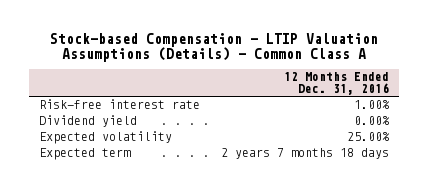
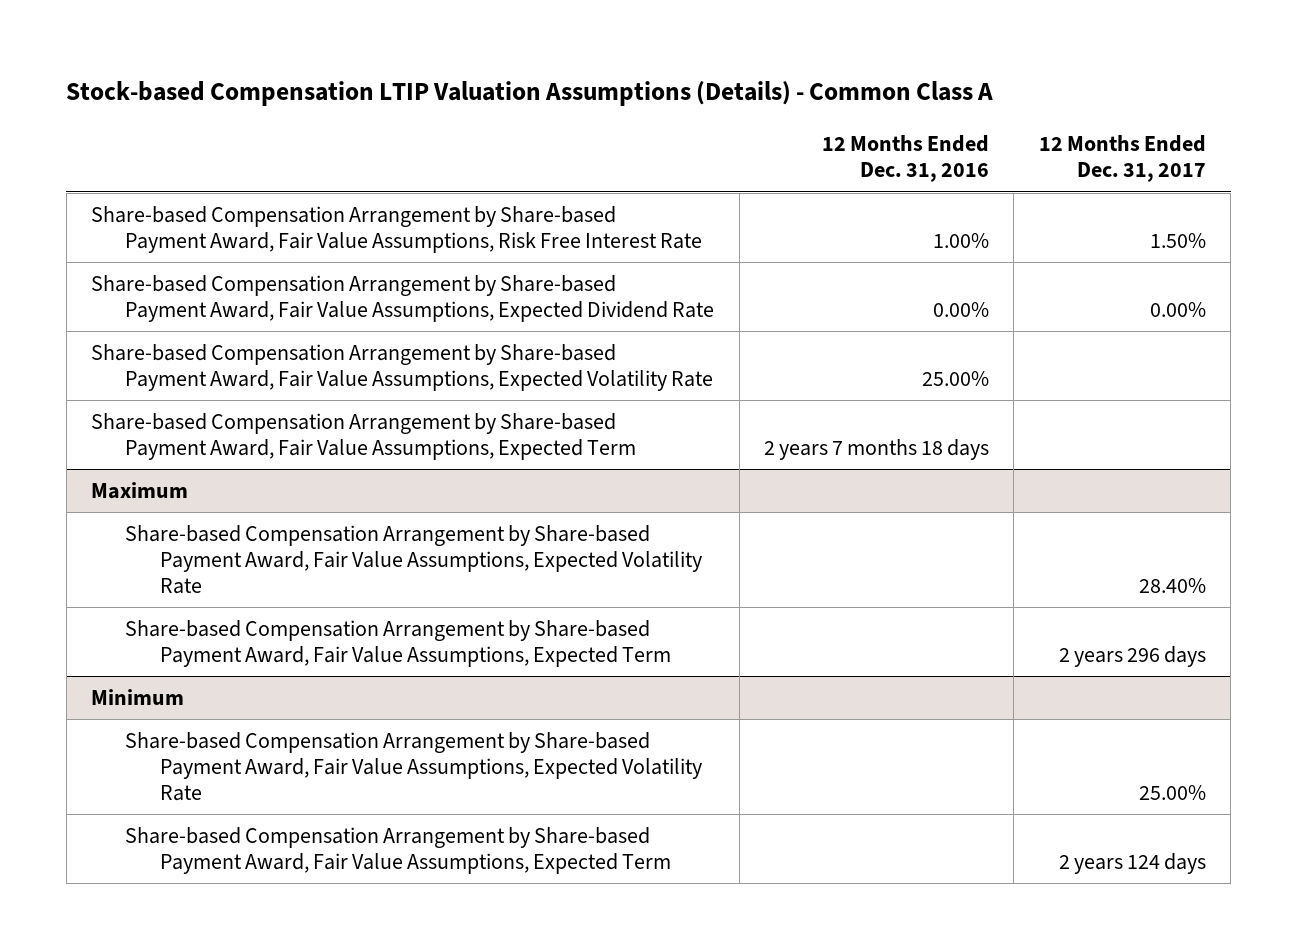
[49,33,378,63] Stock-based Compensation - LTIP Valuation Assumptions (Details) - Common Class A -> [66,81,994,107] Stock-based Compensation LTIP Valuation Assumptions (Details) - Common Class A
none -> [1038,135,1206,183] 12 Months Ended Dec. 31, 2017
[39,99,201,110] Risk-free interest rate -> [91,205,703,253] Share-based Compensation Arrangement by Share-based Payment Award, Fair Value Assumptions, Risk Free Interest Rate
[39,115,138,128] Dividend yield -> [91,274,715,322] Share-based Compensation Arrangement by Share-based Payment Award, Fair Value Assumptions, Expected Dividend Rate
[39,131,173,145] Expected volatility -> [91,343,714,391] Share-based Compensation Arrangement by Share-based Payment Award, Fair Value Assumptions, Expected Volatility Rate
[39,148,132,161] Expected term -> [91,412,637,460] Share-based Compensation Arrangement by Share-based Payment Award, Fair Value Assumptions, Expected Term
none -> [91,481,189,499] Maximum
none -> [125,524,702,594] Share-based Compensation Arrangement by Share-based Payment Award, Fair Value Assumptions, Expected Volatility Rate
none -> [125,619,671,667] Share-based Compensation Arrangement by Share-based Payment Award, Fair Value Assumptions, Expected Term
none -> [91,688,185,705] Minimum
none -> [125,731,702,801] Share-based Compensation Arrangement by Share-based Payment Award, Fair Value Assumptions, Expected Volatility Rate
none -> [125,826,671,874] Share-based Compensation Arrangement by Share-based Payment Award, Fair Value Assumptions, Expected Term

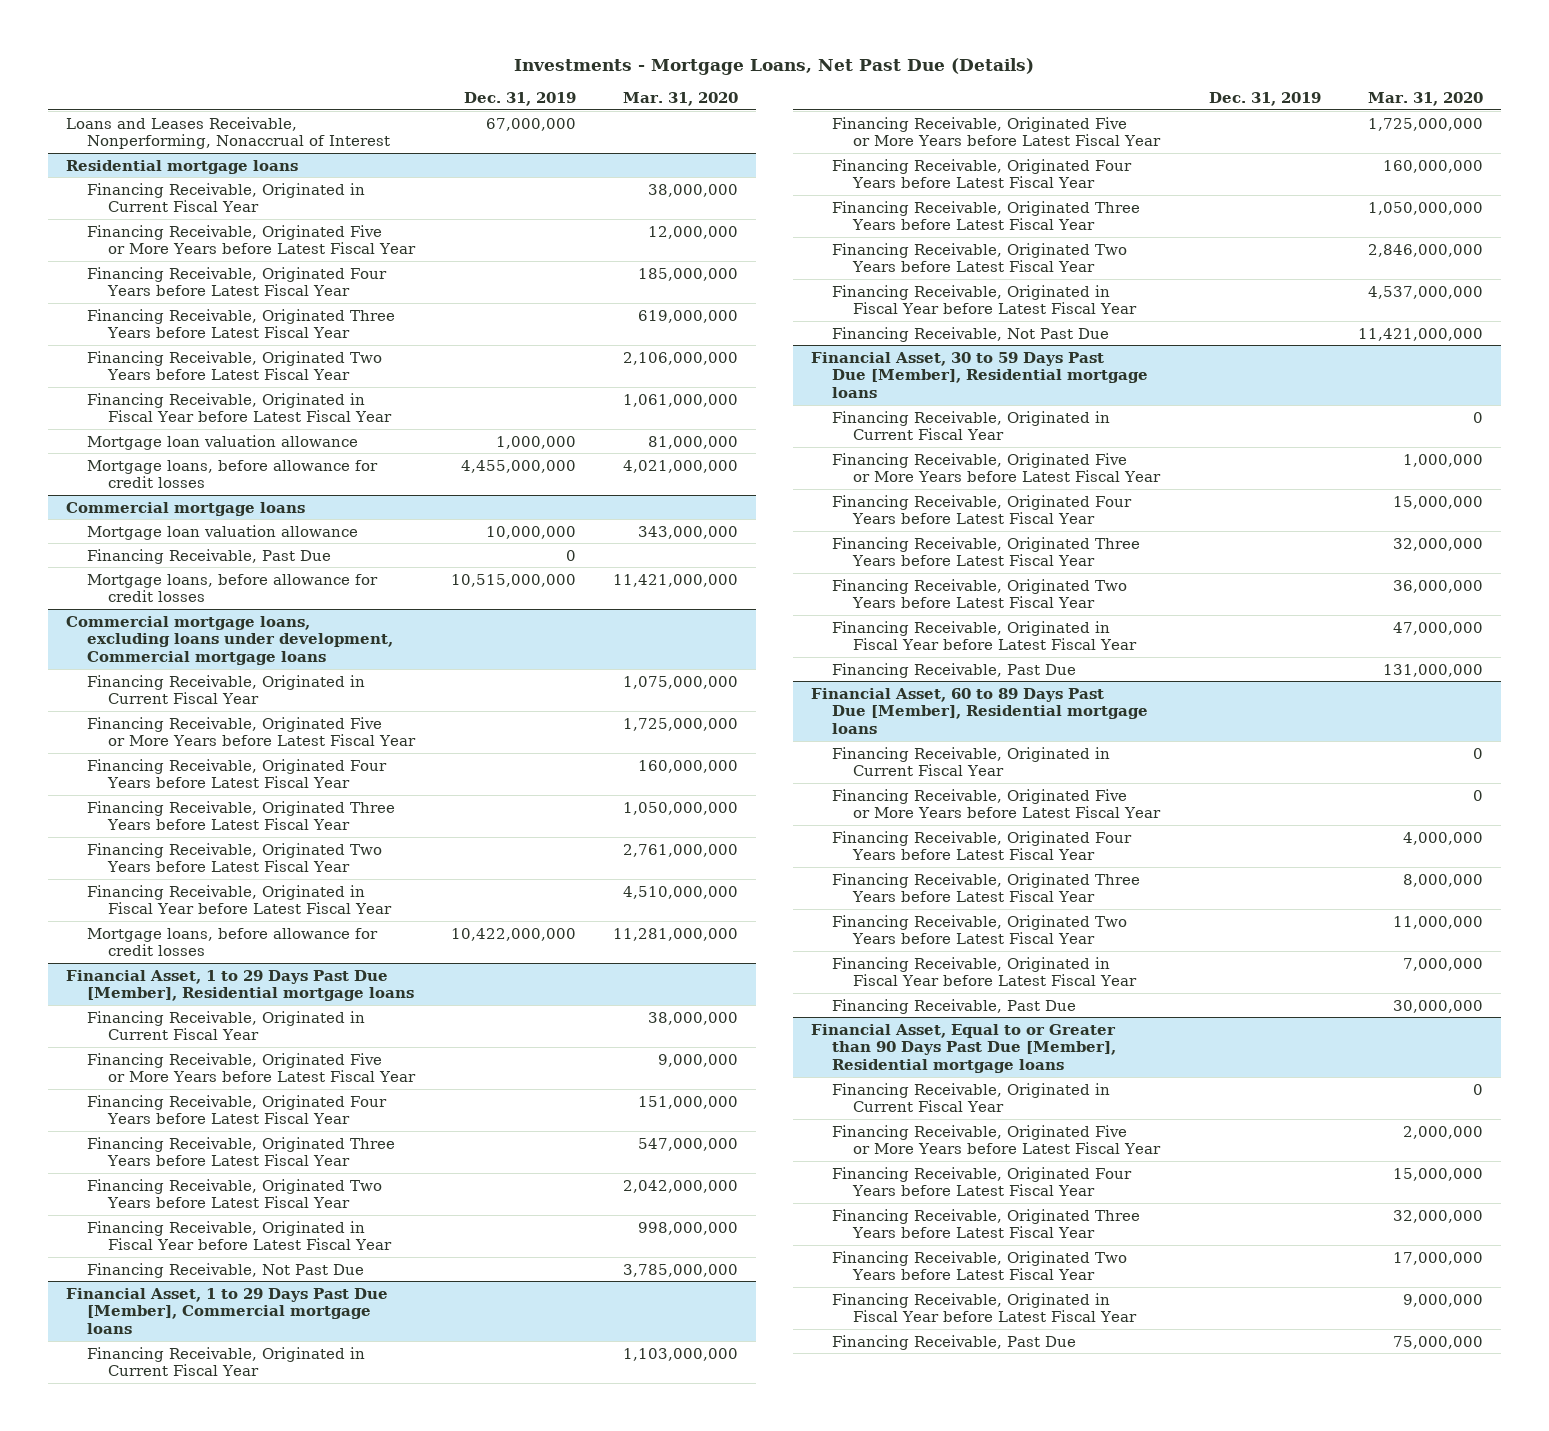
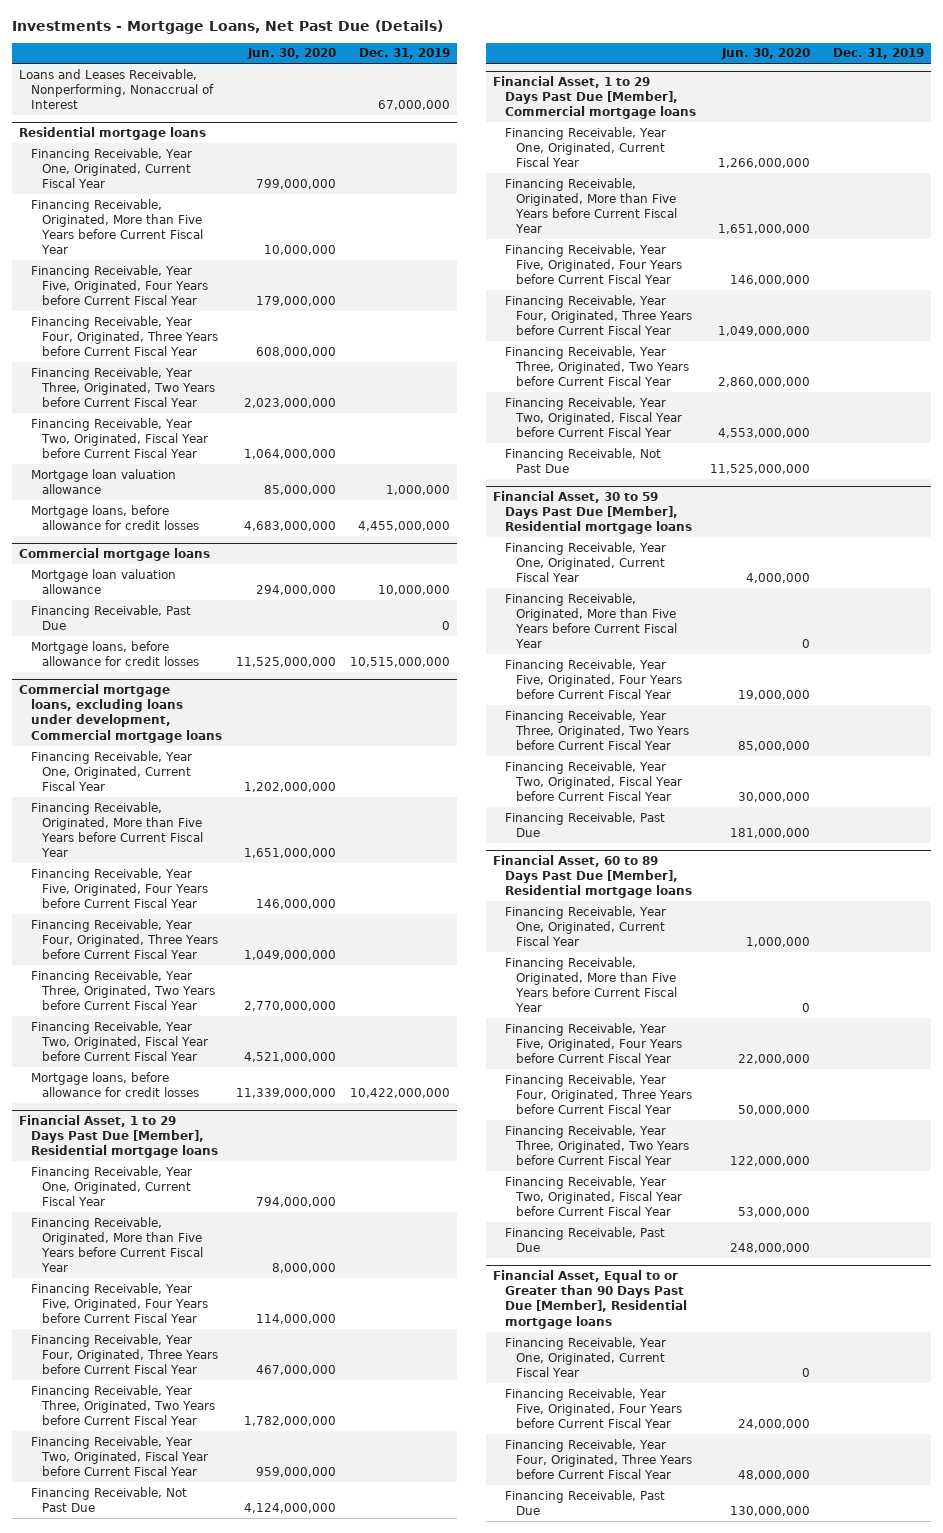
[622,91,738,106] Mar. 31, 2020 -> none
none -> [246,48,336,60] Jun. 30, 2020
[86,182,365,213] Financing Receivable, Originated in Current Fiscal Year -> [30,147,192,188] Financing Receivable, Year One, Originated, Current Fiscal Year
[86,224,416,255] Financing Receivable, Originated Five or More Years before Latest Fiscal Year -> [30,198,203,255] Financing Receivable, Originated, More than Five Years before Current Fiscal Year
[86,266,387,297] Financing Receivable, Originated Four Years before Latest Fiscal Year -> [30,264,208,305] Financing Receivable, Year Five, Originated, Four Years before Current Fiscal Year
[86,308,395,339] Financing Receivable, Originated Three Years before Latest Fiscal Year -> [30,315,218,356] Financing Receivable, Year Four, Originated, Three Years before Current Fiscal Year
[86,350,382,381] Financing Receivable, Originated Two Years before Latest Fiscal Year -> [30,366,215,407] Financing Receivable, Year Three, Originated, Two Years before Current Fiscal Year
[86,392,392,423] Financing Receivable, Originated in Fiscal Year before Latest Fiscal Year -> [30,417,208,458] Financing Receivable, Year Two, Originated, Fiscal Year before Current Fiscal Year
[86,674,365,705] Financing Receivable, Originated in Current Fiscal Year -> [30,750,192,791] Financing Receivable, Year One, Originated, Current Fiscal Year
[86,716,416,747] Financing Receivable, Originated Five or More Years before Latest Fiscal Year -> [30,801,203,858] Financing Receivable, Originated, More than Five Years before Current Fiscal Year
[86,758,387,789] Financing Receivable, Originated Four Years before Latest Fiscal Year -> [30,867,208,908] Financing Receivable, Year Five, Originated, Four Years before Current Fiscal Year
[86,800,395,831] Financing Receivable, Originated Three Years before Latest Fiscal Year -> [30,918,218,959] Financing Receivable, Year Four, Originated, Three Years before Current Fiscal Year
[86,842,382,873] Financing Receivable, Originated Two Years before Latest Fiscal Year -> [30,969,215,1010] Financing Receivable, Year Three, Originated, Two Years before Current Fiscal Year
[86,884,392,915] Financing Receivable, Originated in Fiscal Year before Latest Fiscal Year -> [30,1020,208,1061] Financing Receivable, Year Two, Originated, Fiscal Year before Current Fiscal Year
[86,1010,365,1041] Financing Receivable, Originated in Current Fiscal Year -> [30,1165,192,1206] Financing Receivable, Year One, Originated, Current Fiscal Year
[86,1052,416,1083] Financing Receivable, Originated Five or More Years before Latest Fiscal Year -> [30,1216,203,1273] Financing Receivable, Originated, More than Five Years before Current Fiscal Year
[86,1094,387,1125] Financing Receivable, Originated Four Years before Latest Fiscal Year -> [30,1282,208,1323] Financing Receivable, Year Five, Originated, Four Years before Current Fiscal Year
[86,1136,395,1167] Financing Receivable, Originated Three Years before Latest Fiscal Year -> [30,1333,218,1374] Financing Receivable, Year Four, Originated, Three Years before Current Fiscal Year
[86,1178,382,1209] Financing Receivable, Originated Two Years before Latest Fiscal Year -> [30,1384,215,1425] Financing Receivable, Year Three, Originated, Two Years before Current Fiscal Year
[86,1220,392,1251] Financing Receivable, Originated in Fiscal Year before Latest Fiscal Year -> [30,1435,208,1476] Financing Receivable, Year Two, Originated, Fiscal Year before Current Fiscal Year
[86,1346,365,1377] Financing Receivable, Originated in Current Fiscal Year -> [504,126,666,167] Financing Receivable, Year One, Originated, Current Fiscal Year
[832,116,1161,147] Financing Receivable, Originated Five or More Years before Latest Fiscal Year -> [504,177,678,234] Financing Receivable, Originated, More than Five Years before Current Fiscal Year
[832,158,1133,189] Financing Receivable, Originated Four Years before Latest Fiscal Year -> [504,243,683,284] Financing Receivable, Year Five, Originated, Four Years before Current Fiscal Year
[832,200,1141,231] Financing Receivable, Originated Three Years before Latest Fiscal Year -> [504,294,693,335] Financing Receivable, Year Four, Originated, Three Years before Current Fiscal Year
[832,242,1128,273] Financing Receivable, Originated Two Years before Latest Fiscal Year -> [504,345,690,386] Financing Receivable, Year Three, Originated, Two Years before Current Fiscal Year
[832,284,1137,315] Financing Receivable, Originated in Fiscal Year before Latest Fiscal Year -> [504,396,683,437] Financing Receivable, Year Two, Originated, Fiscal Year before Current Fiscal Year
[832,536,1141,567] Financing Receivable, Originated Three Years before Latest Fiscal Year -> none
[832,410,1111,441] Financing Receivable, Originated in Current Fiscal Year -> [504,541,666,582] Financing Receivable, Year One, Originated, Current Fiscal Year
[832,452,1161,483] Financing Receivable, Originated Five or More Years before Latest Fiscal Year -> [504,592,678,649] Financing Receivable, Originated, More than Five Years before Current Fiscal Year
[832,494,1133,525] Financing Receivable, Originated Four Years before Latest Fiscal Year -> [504,658,683,699] Financing Receivable, Year Five, Originated, Four Years before Current Fiscal Year
[832,578,1128,609] Financing Receivable, Originated Two Years before Latest Fiscal Year -> [504,709,690,750] Financing Receivable, Year Three, Originated, Two Years before Current Fiscal Year
[832,620,1137,651] Financing Receivable, Originated in Fiscal Year before Latest Fiscal Year -> [504,760,683,801] Financing Receivable, Year Two, Originated, Fiscal Year before Current Fiscal Year
[832,746,1111,777] Financing Receivable, Originated in Current Fiscal Year -> [504,905,666,946] Financing Receivable, Year One, Originated, Current Fiscal Year
[832,788,1161,819] Financing Receivable, Originated Five or More Years before Latest Fiscal Year -> [504,956,678,1013] Financing Receivable, Originated, More than Five Years before Current Fiscal Year
[832,830,1133,861] Financing Receivable, Originated Four Years before Latest Fiscal Year -> [504,1022,683,1063] Financing Receivable, Year Five, Originated, Four Years before Current Fiscal Year
[832,872,1141,903] Financing Receivable, Originated Three Years before Latest Fiscal Year -> [504,1073,693,1114] Financing Receivable, Year Four, Originated, Three Years before Current Fiscal Year
[832,914,1128,945] Financing Receivable, Originated Two Years before Latest Fiscal Year -> [504,1124,690,1165] Financing Receivable, Year Three, Originated, Two Years before Current Fiscal Year
[832,956,1137,987] Financing Receivable, Originated in Fiscal Year before Latest Fiscal Year -> [504,1175,683,1216] Financing Receivable, Year Two, Originated, Fiscal Year before Current Fiscal Year
[832,1124,1161,1155] Financing Receivable, Originated Five or More Years before Latest Fiscal Year -> none
[832,1250,1128,1281] Financing Receivable, Originated Two Years before Latest Fiscal Year -> none
[832,1292,1137,1323] Financing Receivable, Originated in Fiscal Year before Latest Fiscal Year -> none
[832,1082,1111,1113] Financing Receivable, Originated in Current Fiscal Year -> [504,1336,666,1377] Financing Receivable, Year One, Originated, Current Fiscal Year
[832,1166,1133,1197] Financing Receivable, Originated Four Years before Latest Fiscal Year -> [504,1387,683,1428] Financing Receivable, Year Five, Originated, Four Years before Current Fiscal Year
[832,1208,1141,1239] Financing Receivable, Originated Three Years before Latest Fiscal Year -> [504,1438,693,1479] Financing Receivable, Year Four, Originated, Three Years before Current Fiscal Year

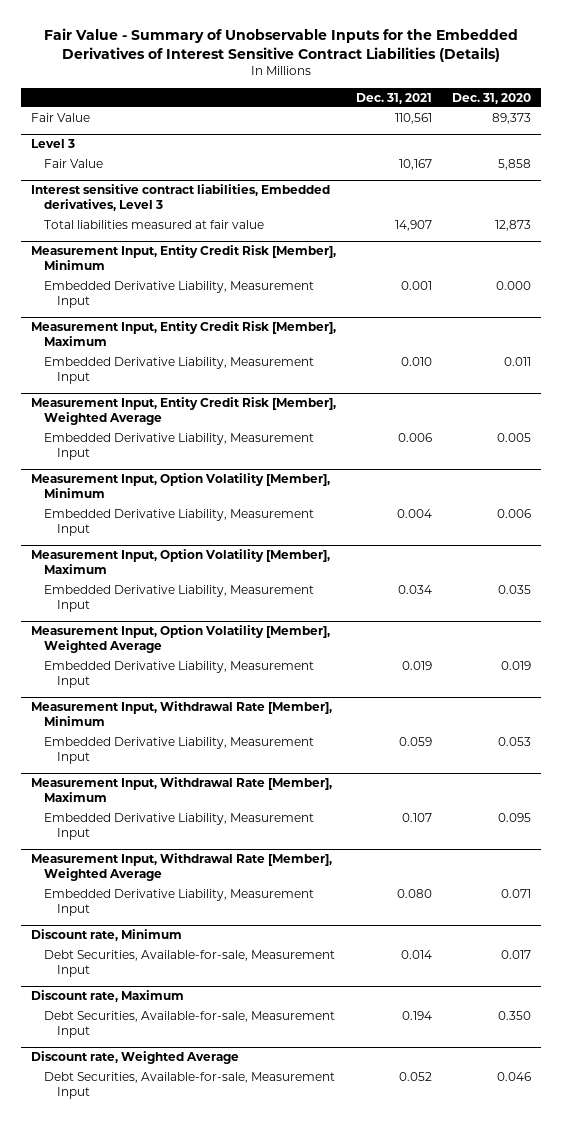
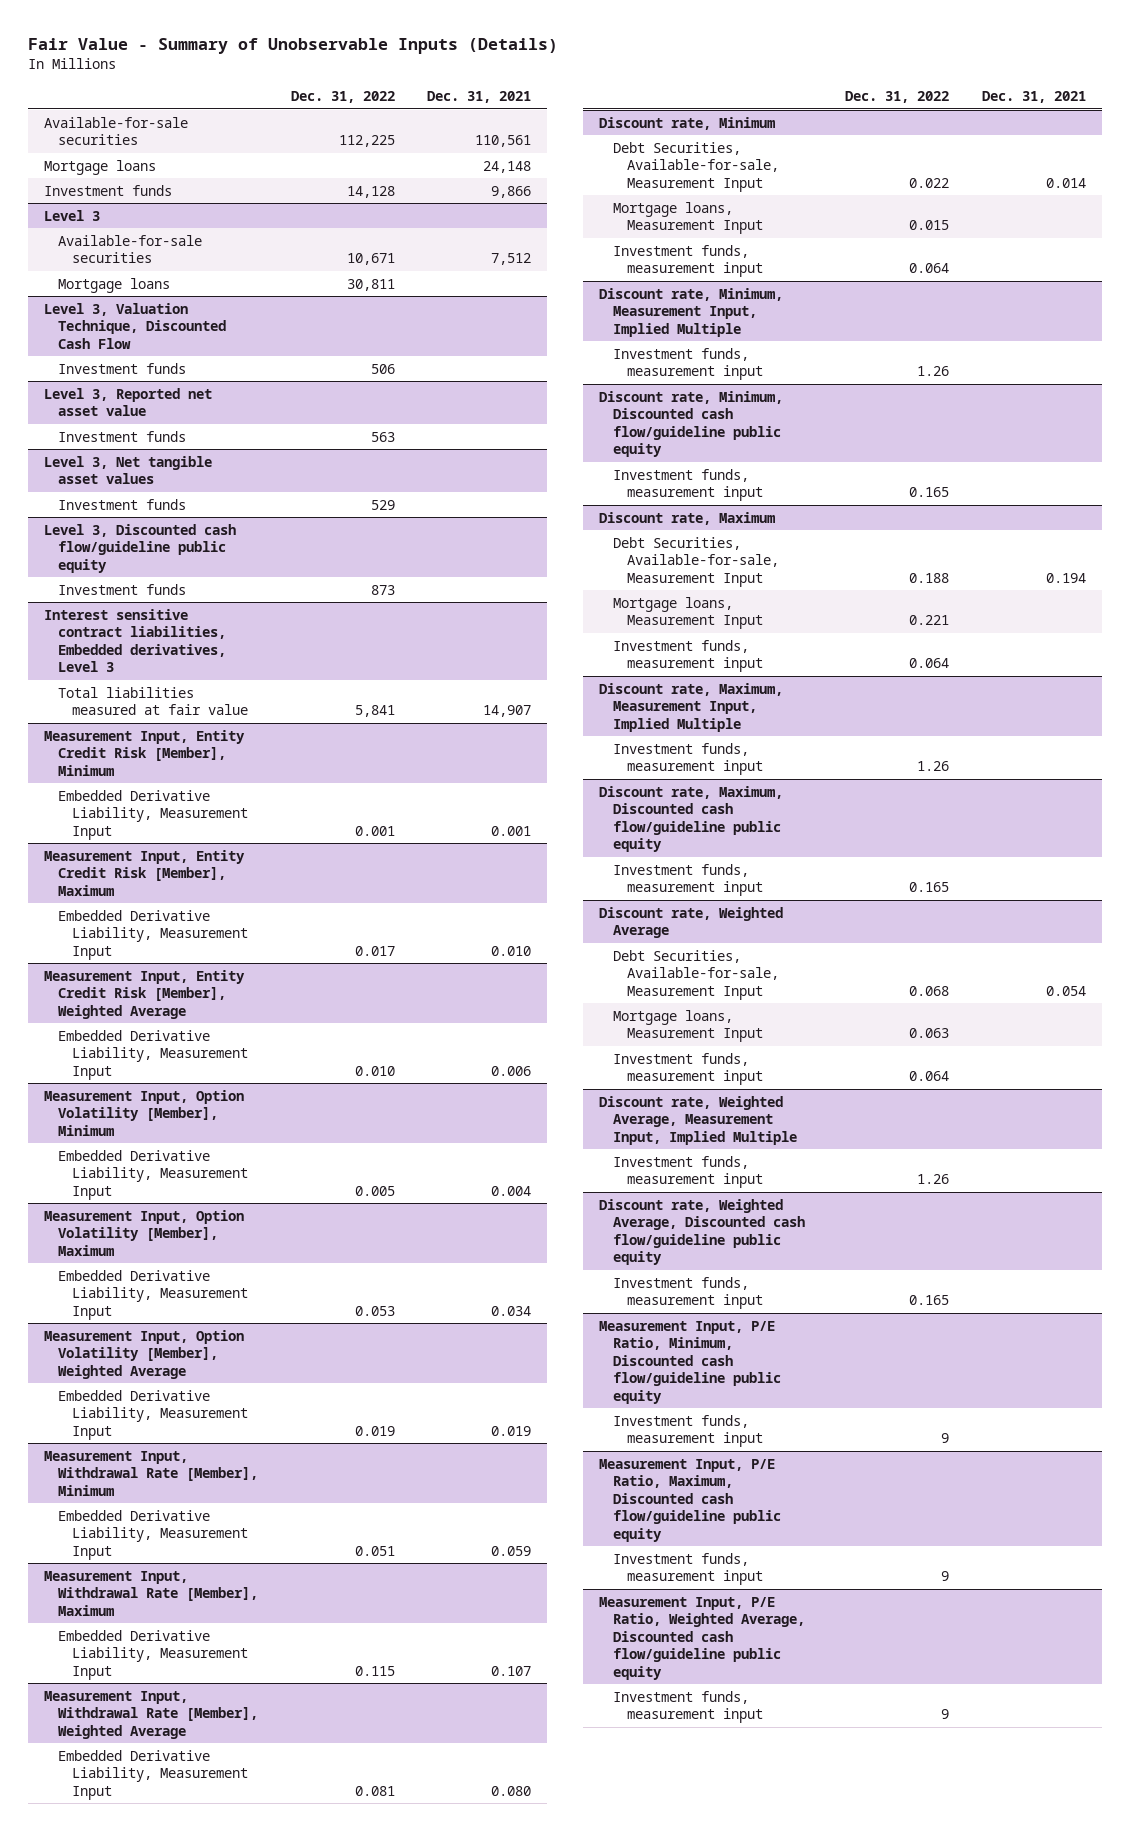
[44,28,519,62] Fair Value - Summary of Unobservable Inputs for the Embedded Derivatives of Interest Sensitive Contract Liabilities (Details) -> [28,38,559,55] Fair Value - Summary of Unobservable Inputs (Details)
[452,92,532,104] Dec. 31, 2020 -> none
none -> [290,91,395,104] Dec. 31, 2022
[31,112,91,122] Fair Value -> [44,116,189,146] Available-for-sale securities
none -> [44,159,157,175] Mortgage loans
none -> [44,184,173,196] Investment funds
[44,158,104,168] Fair Value -> none
none -> [58,234,203,264] Available-for-sale securities
none -> [58,277,171,293] Mortgage loans
none -> [44,302,227,349] Level 3, Valuation Technique, Discounted Cash Flow
none -> [58,362,187,374] Investment funds
none -> [44,387,213,417] Level 3, Reported net asset value
none -> [58,430,187,442] Investment funds
none -> [44,455,213,485] Level 3, Net tangible asset values
none -> [58,498,187,510] Investment funds
none -> [44,523,237,573] Level 3, Discounted cash flow/guideline public equity
none -> [58,583,187,595] Investment funds
none -> [612,201,763,235] Mortgage loans, Measurement Input
none -> [612,244,763,278] Investment funds, measurement input
none -> [598,287,783,337] Discount rate, Minimum, Measurement Input, Implied Multiple
none -> [612,347,763,381] Investment funds, measurement input
none -> [598,390,783,458] Discount rate, Minimum, Discounted cash flow/guideline public equity
none -> [612,468,763,502] Investment funds, measurement input
none -> [612,596,763,630] Mortgage loans, Measurement Input
none -> [612,639,763,673] Investment funds, measurement input
none -> [598,682,783,732] Discount rate, Maximum, Measurement Input, Implied Multiple
none -> [612,742,763,776] Investment funds, measurement input
none -> [598,785,783,853] Discount rate, Maximum, Discounted cash flow/guideline public equity
none -> [612,863,763,897] Investment funds, measurement input
[399,1071,433,1081] 0.052 -> [1045,985,1086,996] 0.054
none -> [612,1009,763,1043] Mortgage loans, Measurement Input
none -> [612,1052,763,1086] Investment funds, measurement input
none -> [598,1095,797,1145] Discount rate, Weighted Average, Measurement Input, Implied Multiple
none -> [612,1155,763,1189] Investment funds, measurement input
none -> [598,1198,805,1266] Discount rate, Weighted Average, Discounted cash flow/guideline public equity
none -> [612,1276,763,1310] Investment funds, measurement input
none -> [598,1320,781,1404] Measurement Input, P/E Ratio, Minimum, Discounted cash flow/guideline public equity
none -> [612,1414,763,1448] Investment funds, measurement input
none -> [598,1458,781,1542] Measurement Input, P/E Ratio, Maximum, Discounted cash flow/guideline public equity
none -> [612,1552,763,1586] Investment funds, measurement input
none -> [598,1596,805,1680] Measurement Input, P/E Ratio, Weighted Average, Discounted cash flow/guideline public equity
none -> [612,1690,763,1724] Investment funds, measurement input

